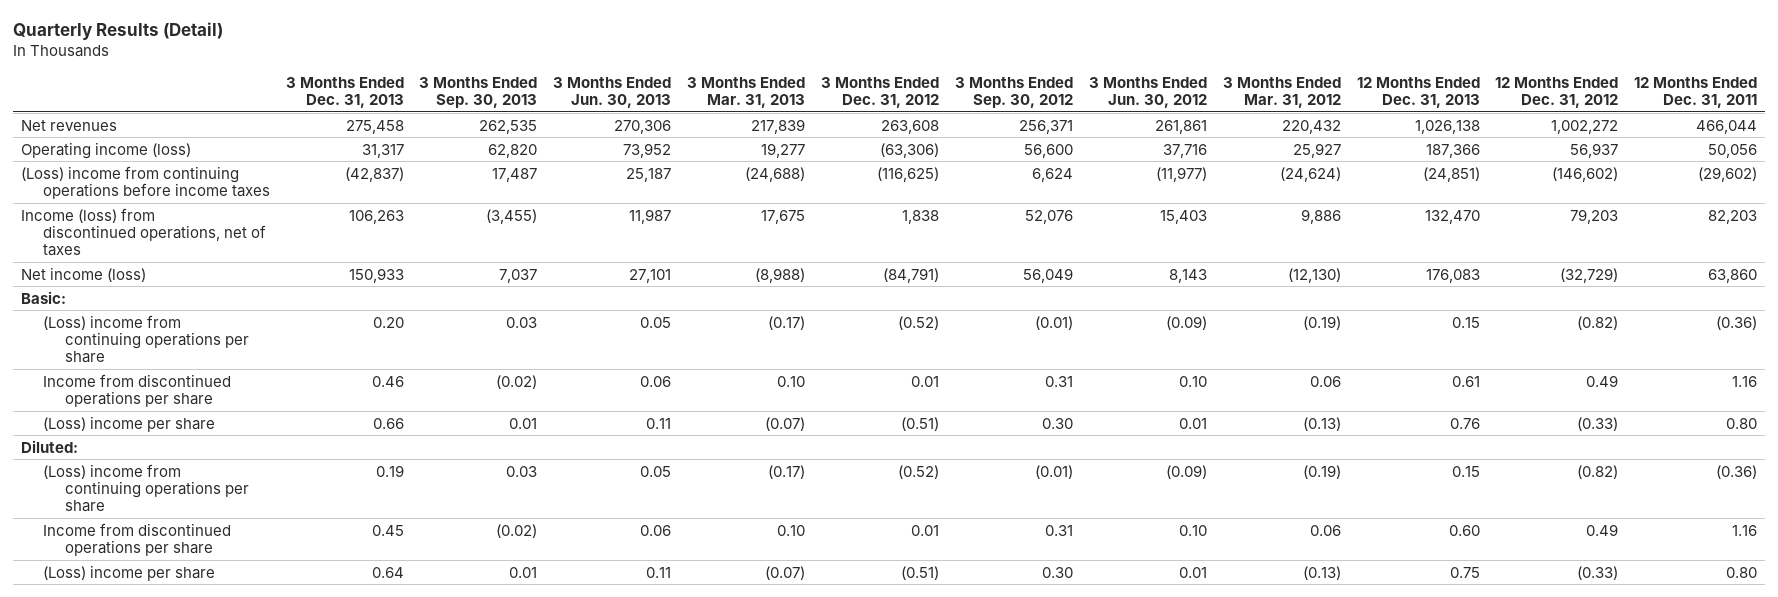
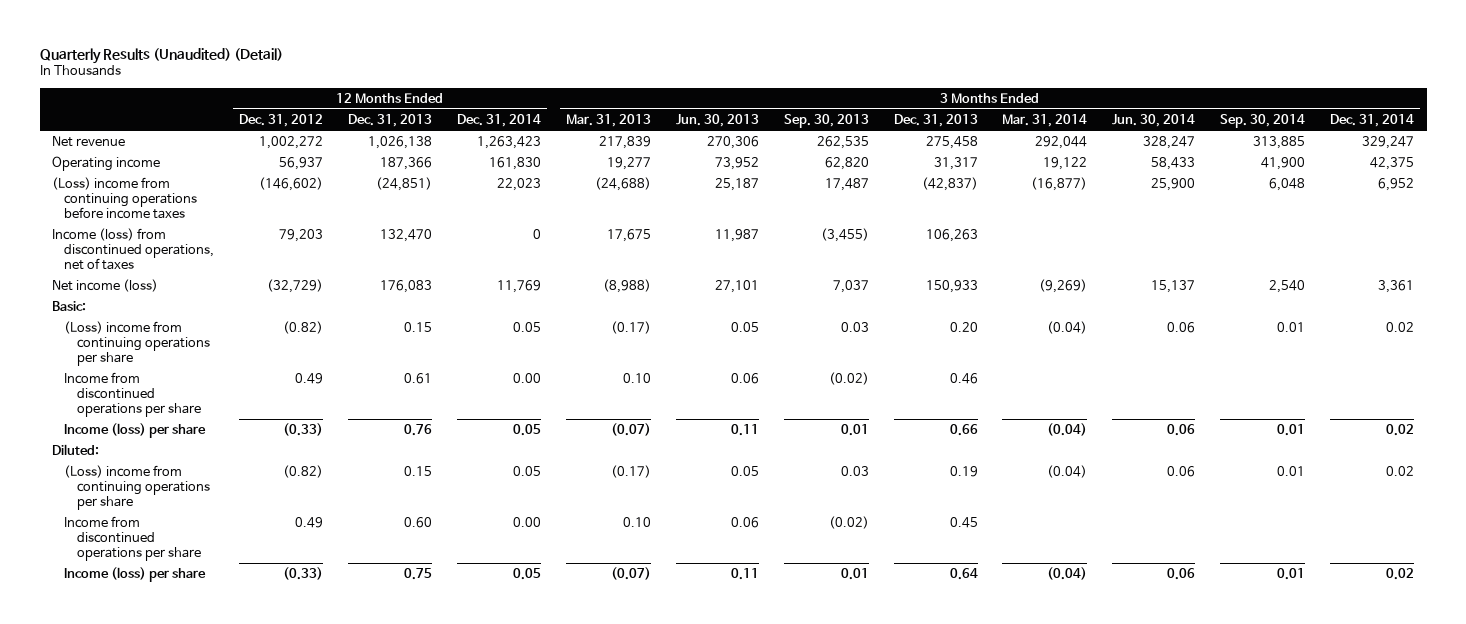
[12,21,223,40] Quarterly Results (Detail) -> [39,47,283,64] Quarterly Results (Unaudited) (Detail)
[821,76,940,109] 3 Months Ended Dec. 31, 2012 -> none
[954,76,1073,109] 3 Months Ended Sep. 30, 2012 -> none
[1088,76,1207,109] 3 Months Ended Jun. 30, 2012 -> none
[1222,76,1341,109] 3 Months Ended Mar. 31, 2012 -> none
[1634,76,1758,109] 12 Months Ended Dec. 31, 2011 -> none
none -> [457,113,542,127] Dec. 31, 2014
none -> [1002,113,1088,127] Mar. 31, 2014
none -> [1112,113,1196,127] Jun. 30, 2014
none -> [1220,113,1306,128] Sep. 30, 2014
none -> [1330,113,1415,127] Dec. 31, 2014
[20,119,117,131] Net revenues -> [52,136,126,148] Net revenue
[20,141,191,159] Operating income (loss) -> [52,156,161,172] Operating income
[42,415,215,432] (Loss) income per share -> [64,423,207,439] Income (loss) per share
[42,564,215,581] (Loss) income per share -> [64,567,207,583] Income (loss) per share

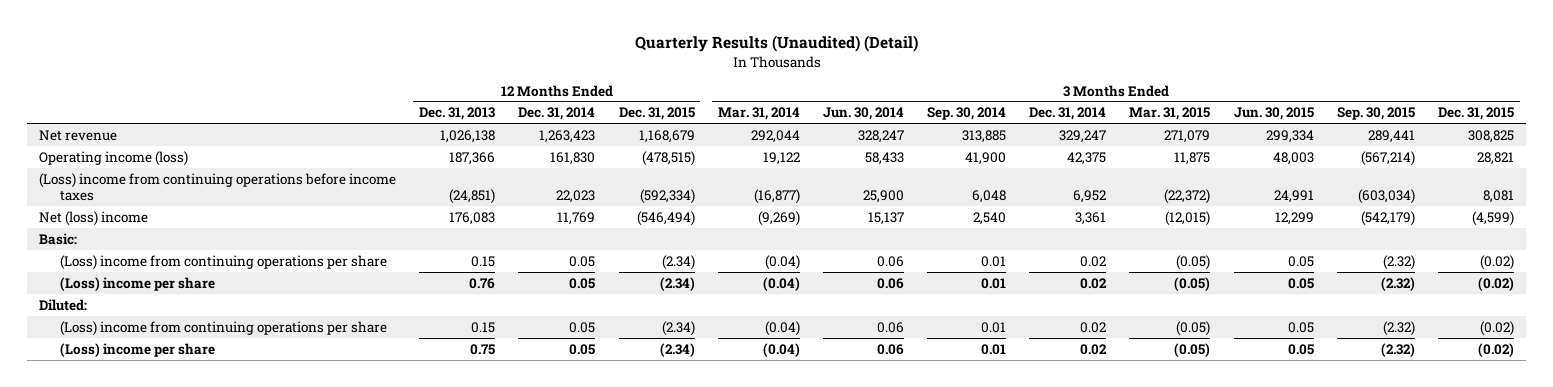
[239,113,324,127] Dec. 31, 2012 -> none
[565,113,651,127] Mar. 31, 2013 -> none
[675,113,759,127] Jun. 30, 2013 -> none
[783,113,869,128] Sep. 30, 2013 -> none
[893,113,978,127] Dec. 31, 2013 -> none
none -> [618,107,695,121] Dec. 31, 2015
none -> [1129,107,1211,121] Mar. 31, 2015
none -> [1233,107,1314,121] Jun. 30, 2015
none -> [1336,107,1415,121] Sep. 30, 2015
none -> [1438,107,1515,121] Dec. 31, 2015
[52,156,161,172] Operating income -> [38,150,188,166] Operating income (loss)
[52,228,215,271] Income (loss) from discontinued operations, net of taxes -> none
[52,279,159,293] Net income (loss) -> [38,210,148,226] Net (loss) income
[64,372,201,418] Income from discontinued operations per share -> none
[64,423,207,439] Income (loss) per share -> [59,276,215,291] (Loss) income per share
[64,516,201,562] Income from discontinued operations per share -> none
[64,567,207,583] Income (loss) per share -> [59,342,215,357] (Loss) income per share

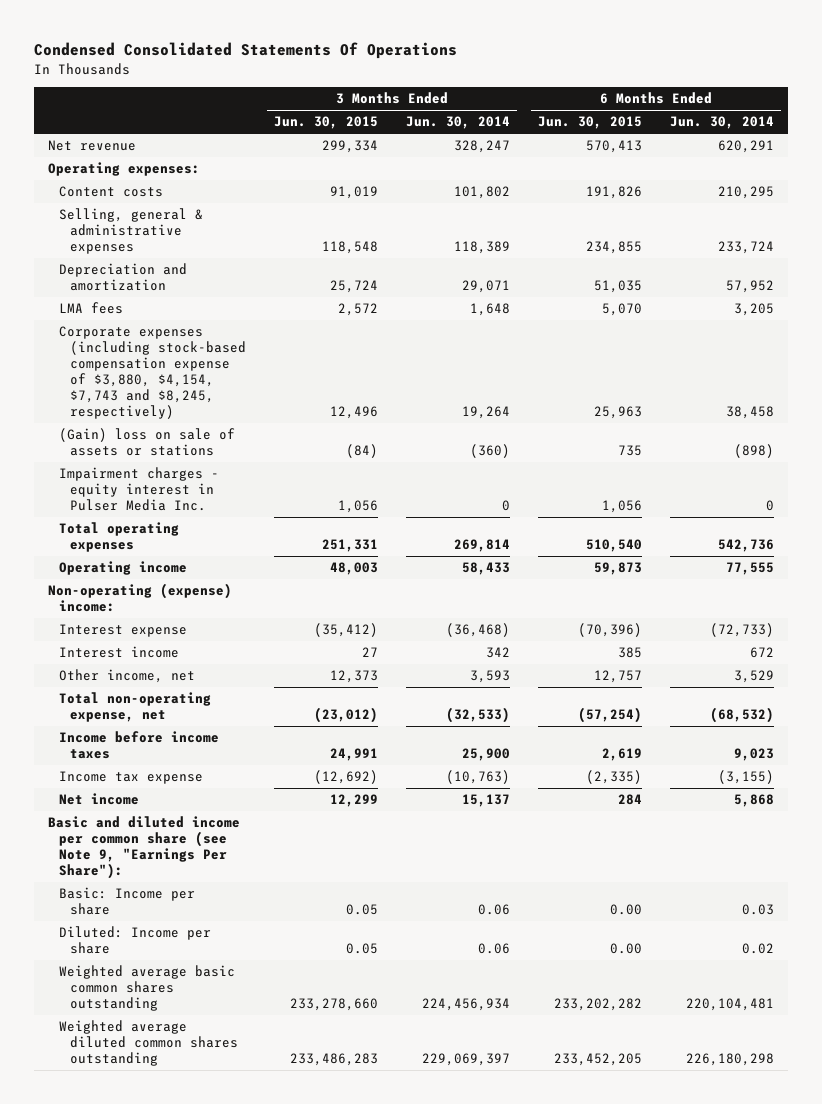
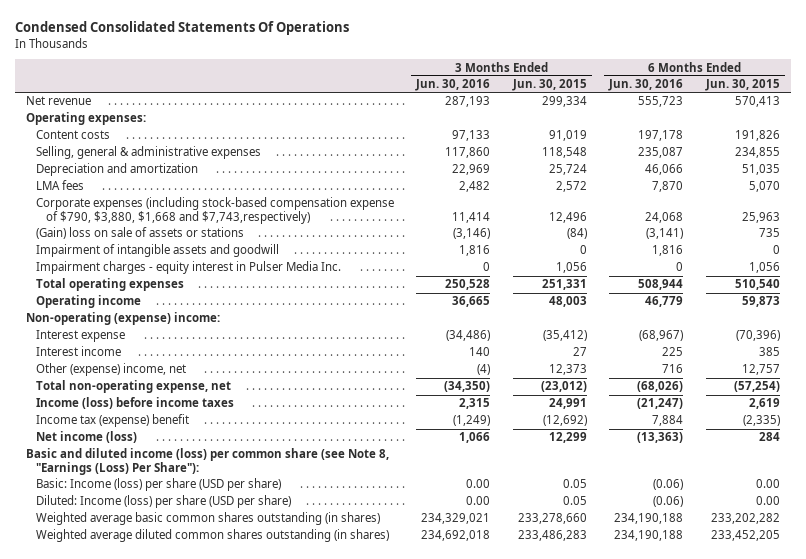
[405,116,510,130] Jun. 30, 2014 -> none
[670,116,775,130] Jun. 30, 2014 -> none
none -> [415,79,491,92] Jun. 30, 2016
none -> [608,79,684,92] Jun. 30, 2016
[59,326,246,420] Corporate expenses (including stock-based compensation expense of $3,880, $4,154, $7,743 and $8,245, respectively) -> [36,197,395,224] Corporate expenses (including stock-based compensation expense of $790, $3,880, $1,668 and $7,743,respectively)
none -> [36,244,280,258] Impairment of intangible assets and goodwill
[59,669,196,684] Other income, net -> [36,363,187,377] Other (expense) income, net
[59,731,220,760] Income before income taxes -> [36,397,235,410] Income (loss) before income taxes
[59,771,204,785] Income tax expense -> [36,414,190,428] Income tax (expense) benefit
[59,793,140,806] Net income -> [36,431,138,444] Net income (loss)
[48,816,241,880] Basic and diluted income per common share (see Note 9, "Earnings Per Share"): -> [25,448,389,475] Basic and diluted income (loss) per common share (see Note 8, "Earnings (Loss) Per Share"):
[59,887,196,916] Basic: Income per share -> [36,478,282,492] Basic: Income (loss) per share (USD per share)
[59,926,212,955] Diluted: Income per share -> [36,495,292,509] Diluted: Income (loss) per share (USD per share)
[59,965,236,1012] Weighted average basic common shares outstanding -> [36,512,381,526] Weighted average basic common shares outstanding (in shares)
[59,1020,238,1067] Weighted average diluted common shares outstanding -> [36,529,390,543] Weighted average diluted common shares outstanding (in shares)

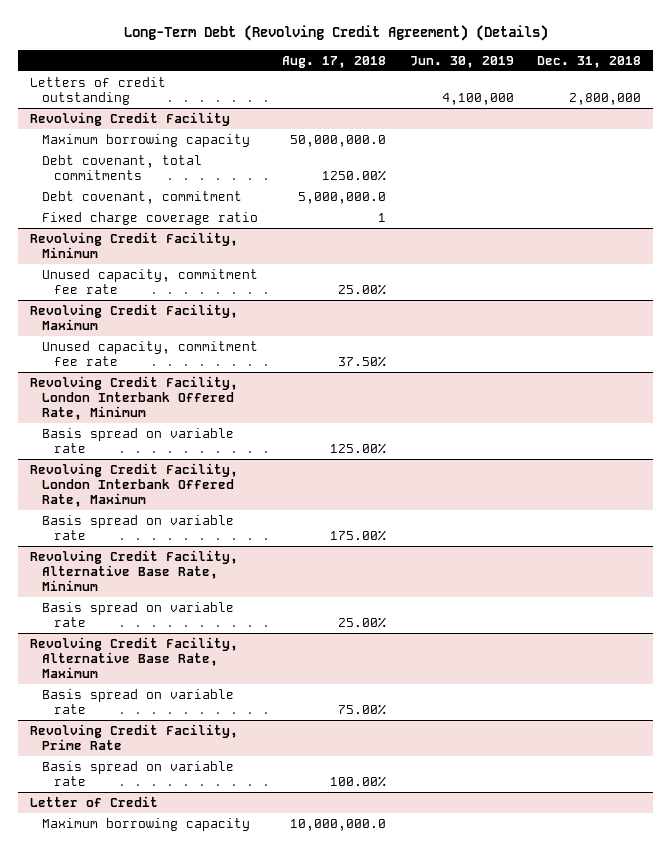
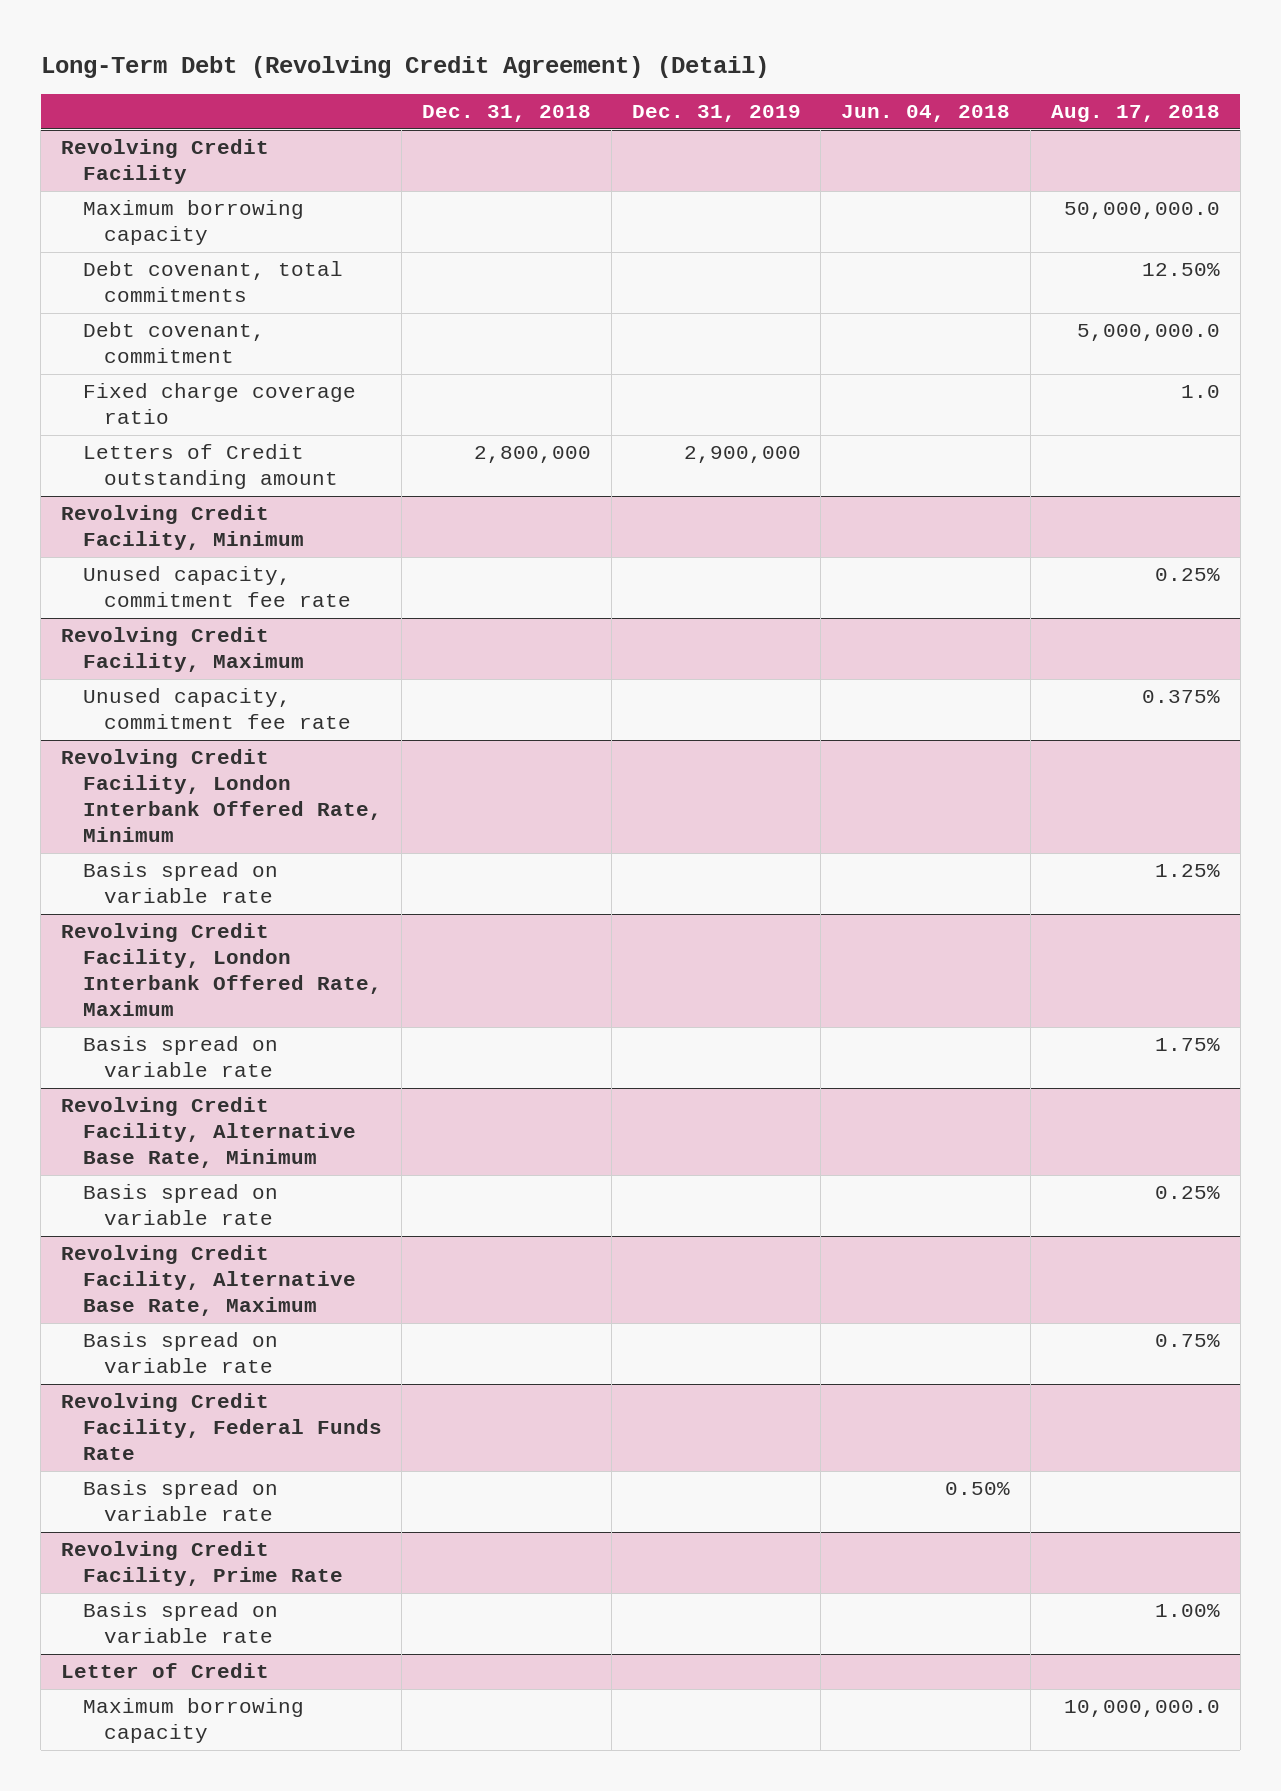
[123,25,548,42] Long-Term Debt (Revolving Credit Agreement) (Details) -> [40,55,769,78] Long-Term Debt (Revolving Credit Agreement) (Detail)
[409,55,514,68] Jun. 30, 2019 -> none
none -> [631,105,801,123] Dec. 31, 2019
none -> [841,105,1011,123] Jun. 04, 2018
[30,76,167,106] Letters of credit outstanding -> none
[321,170,386,182] 1250.00% -> [1141,263,1220,277] 12.50%
[377,212,386,222] 1 -> [1180,385,1220,399] 1.0
none -> [82,444,339,490] Letters of Credit outstanding amount
[337,284,386,296] 25.00% -> [1154,568,1220,582] 0.25%
[337,356,386,368] 37.50% -> [1141,690,1220,704] 0.375%
[329,443,386,455] 125.00% -> [1154,864,1220,878] 1.25%
[329,530,386,542] 175.00% -> [1154,1038,1220,1052] 1.75%
[337,617,386,629] 25.00% -> [1154,1186,1220,1200] 0.25%
[337,704,386,716] 75.00% -> [1154,1334,1220,1348] 0.75%
none -> [60,1393,382,1461] Revolving Credit Facility, Federal Funds Rate
none -> [82,1480,278,1522] Basis spread on variable rate
[329,776,386,788] 100.00% -> [1154,1604,1220,1618] 1.00%

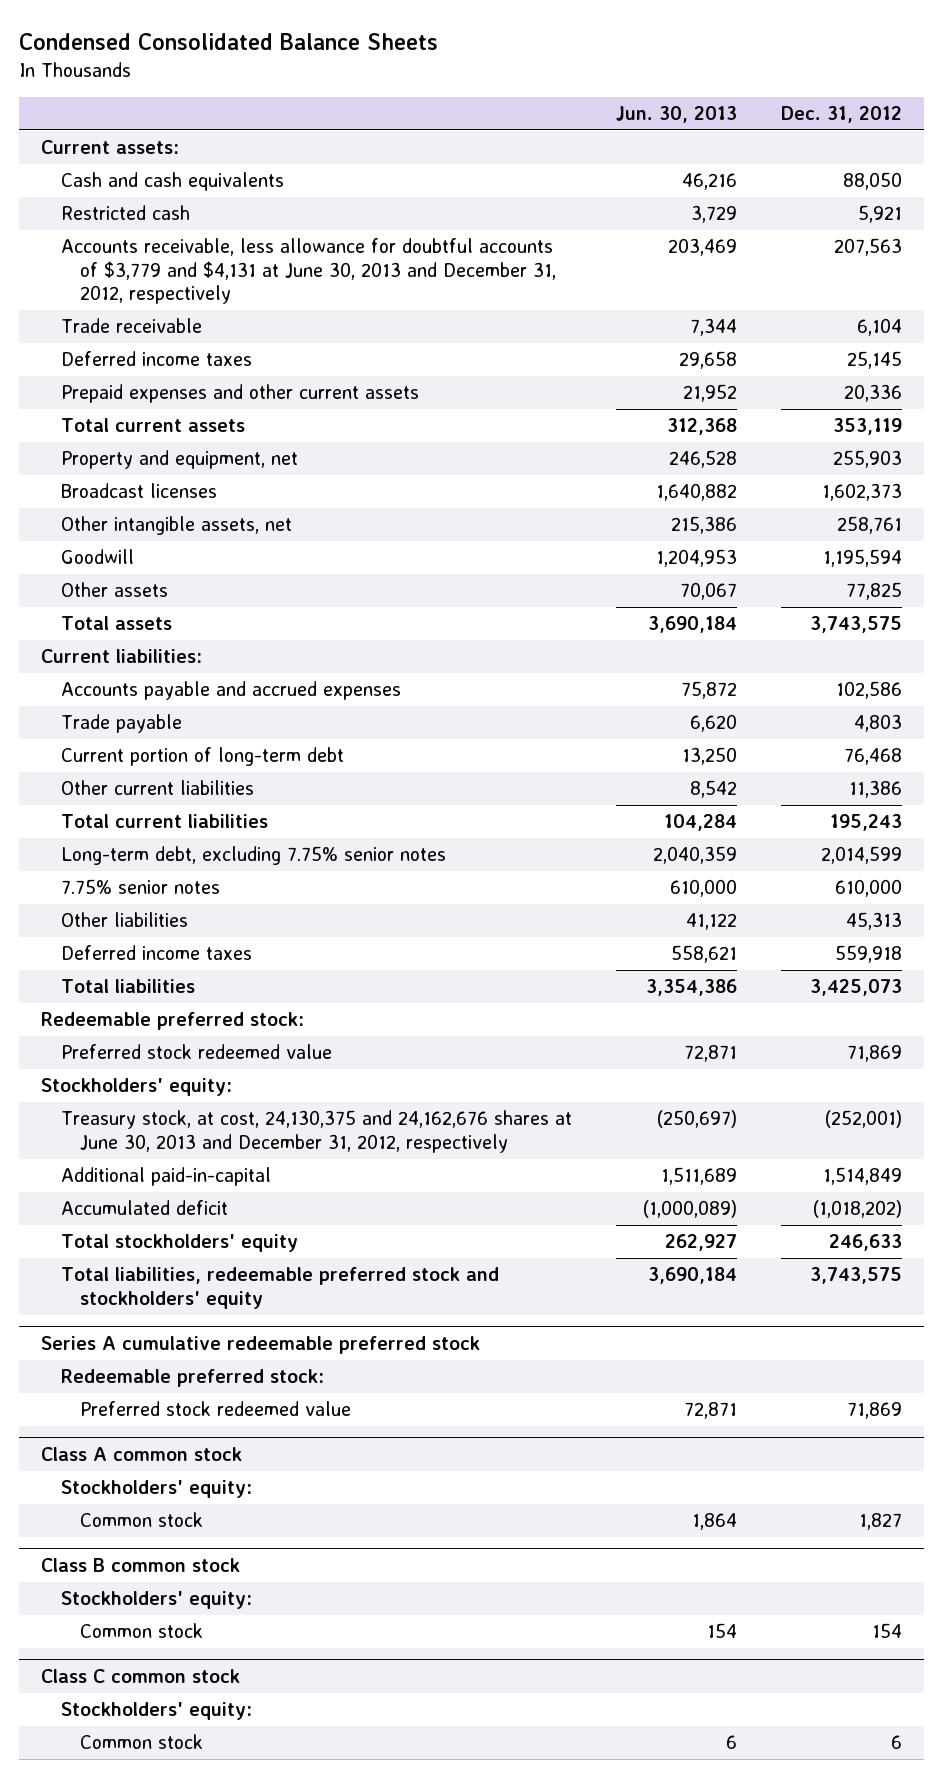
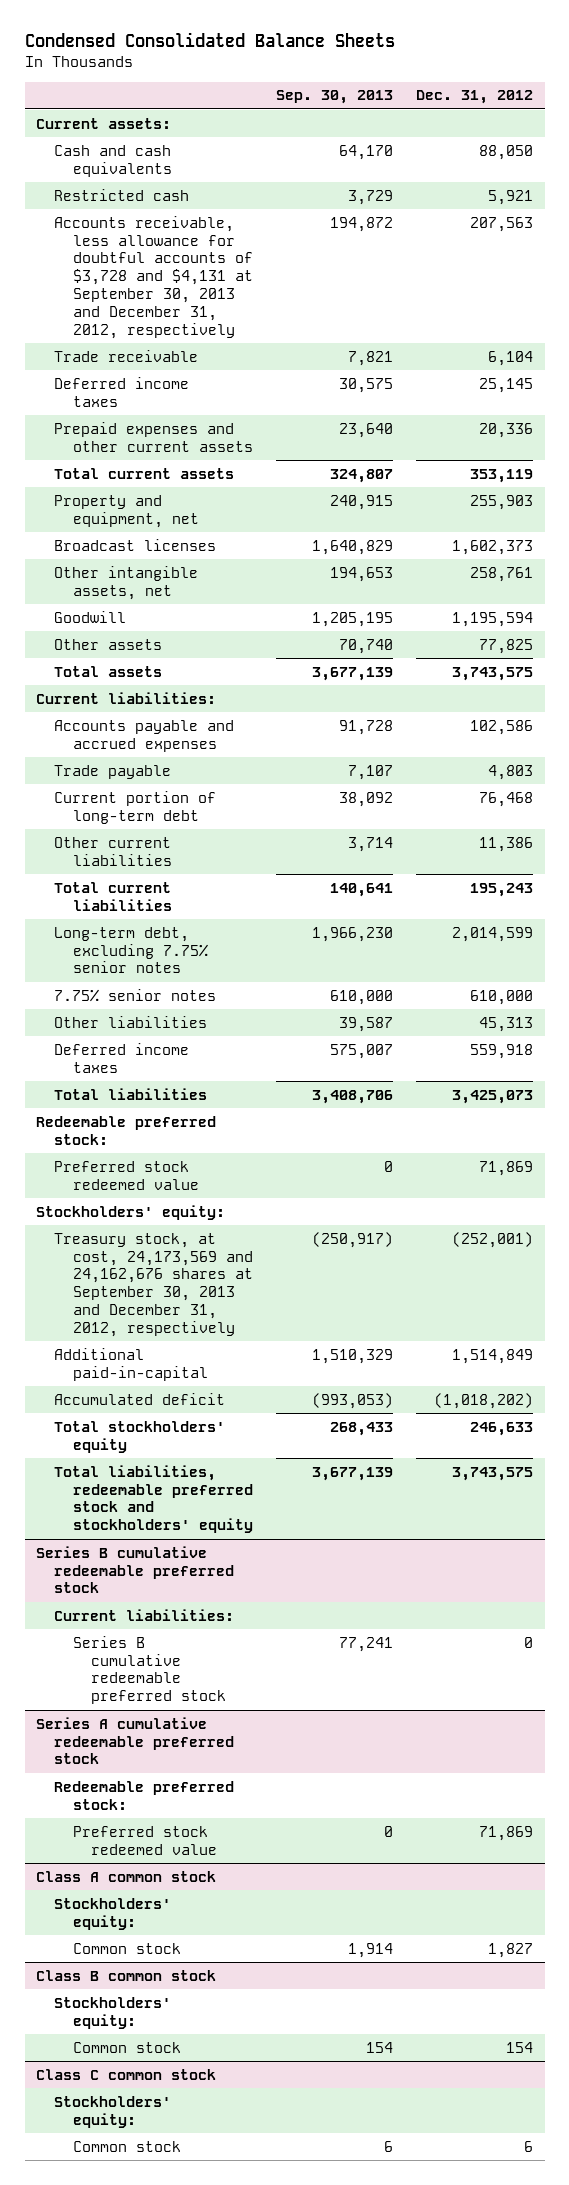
[615,105,737,123] Jun. 30, 2013 -> none
none -> [275,90,393,105] Sep. 30, 2013
[60,238,556,305] Accounts receivable, less allowance for doubtful accounts of $3,779 and $4,131 at June 30, 2013 and December 31, 2012, respectively -> [54,215,253,339] Accounts receivable, less allowance for doubtful accounts of $3,728 and $4,131 at September 30, 2013 and December 31, 2012, respectively
[60,1110,572,1153] Treasury stock, at cost, 24,130,375 and 24,162,676 shares at June 30, 2013 and December 31, 2012, respectively -> [54,1232,253,1337] Treasury stock, at cost, 24,173,569 and 24,162,676 shares at September 30, 2013 and December 31, 2012, respectively
none -> [36,1545,235,1594] Series B cumulative redeemable preferred stock
none -> [54,1608,235,1621] Current liabilities:
none -> [72,1635,226,1705] Series B cumulative redeemable preferred stock

